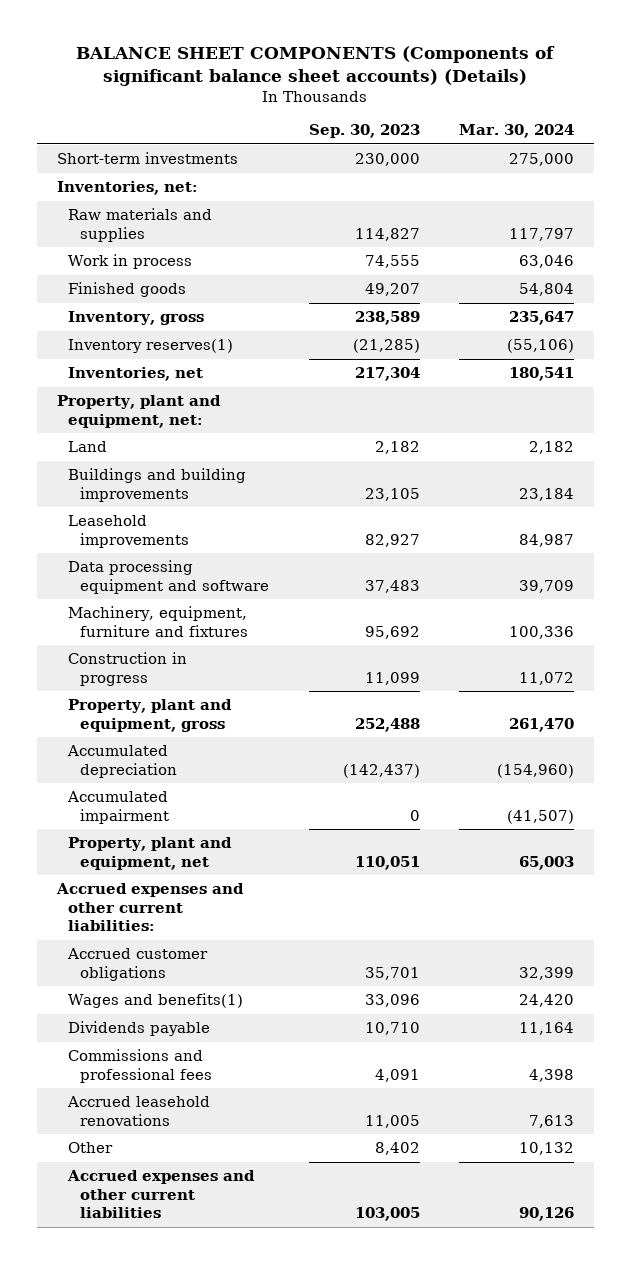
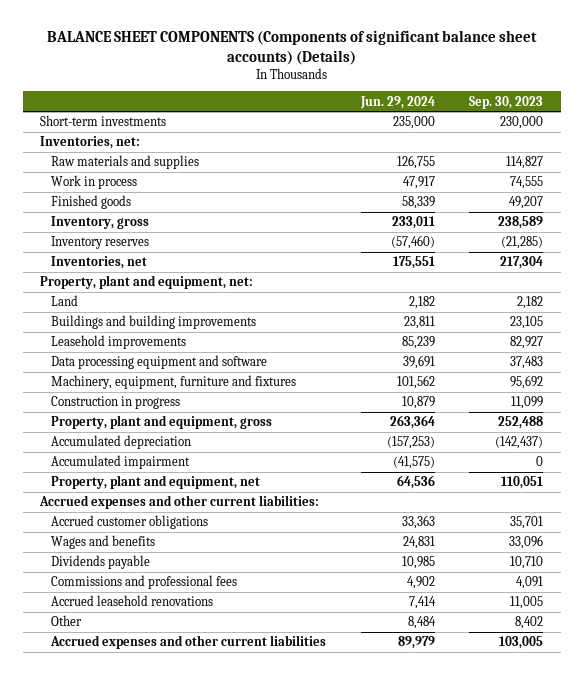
[459,124,575,139] Mar. 30, 2024 -> none
none -> [359,95,435,109] Jun. 29, 2024
[68,339,234,354] Inventory reserves(1) -> [51,236,150,250] Inventory reserves
[68,993,244,1009] Wages and benefits(1) -> [51,535,156,550] Wages and benefits

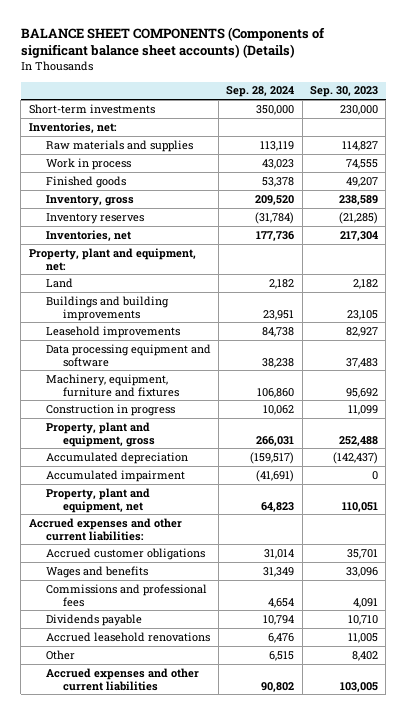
[359,95,435,109] Jun. 29, 2024 -> none
none -> [226,86,295,98] Sep. 28, 2024
[51,555,151,570] Dividends payable -> [45,613,142,626] Dividends payable

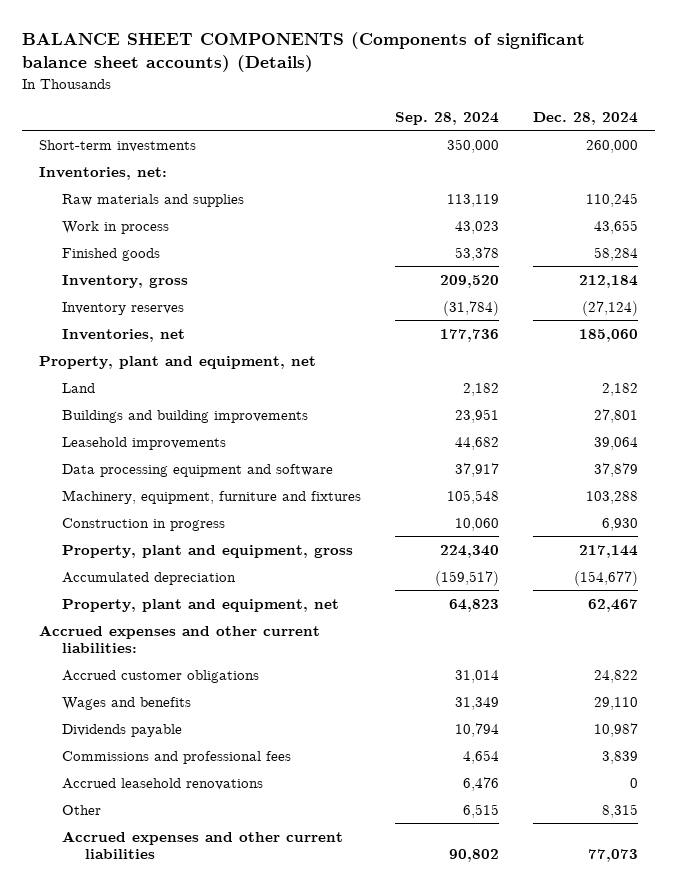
[309,86,378,98] Sep. 30, 2023 -> none
none -> [532,111,638,125] Dec. 28, 2024
[28,247,196,271] Property, plant and equipment, net: -> [39,355,317,369] Property, plant and equipment, net
[262,326,295,337] 84,738 -> [454,436,499,450] 44,682
[262,357,295,368] 38,238 -> [454,462,499,477] 37,917
[257,387,295,398] 106,860 -> [446,489,499,504] 105,548
[263,404,295,415] 10,062 -> [454,517,499,531] 10,060
[256,435,295,446] 266,031 -> [439,544,499,558] 224,340
[45,469,185,482] Accumulated impairment -> none
[45,583,207,607] Commissions and professional fees -> [62,750,292,764] Commissions and professional fees

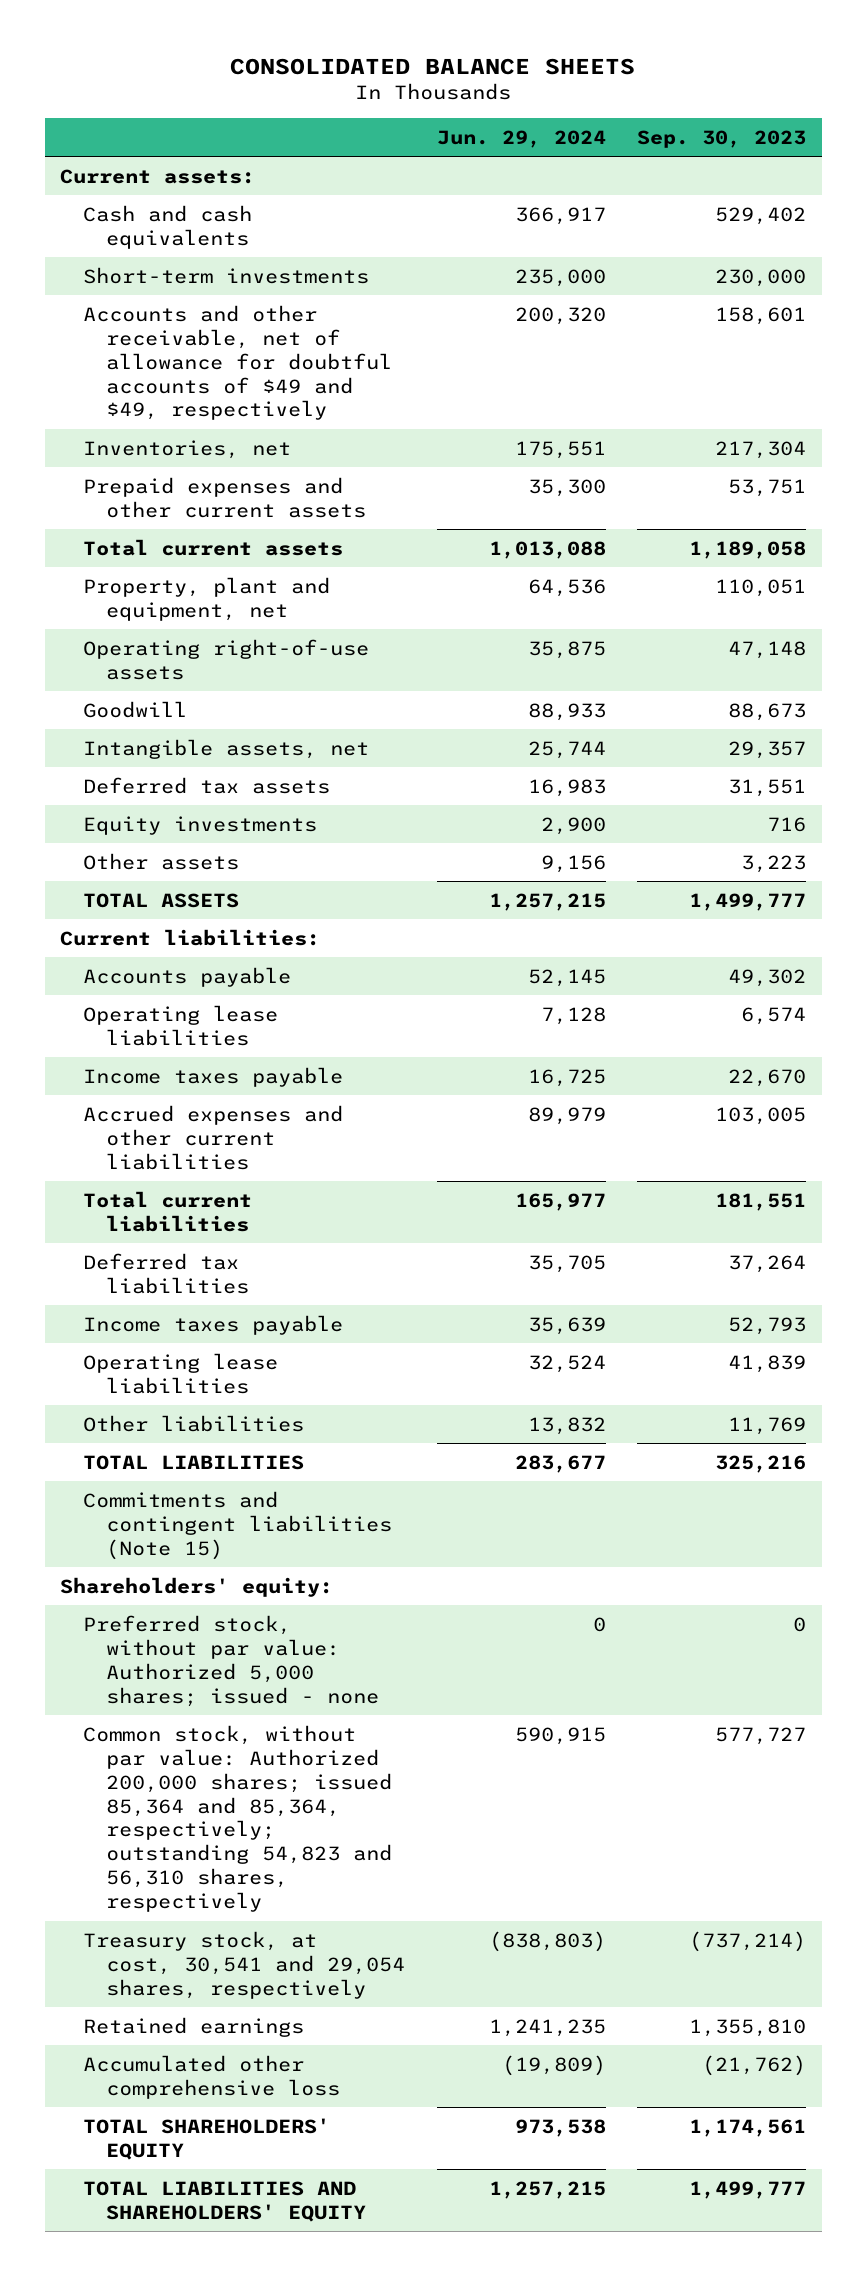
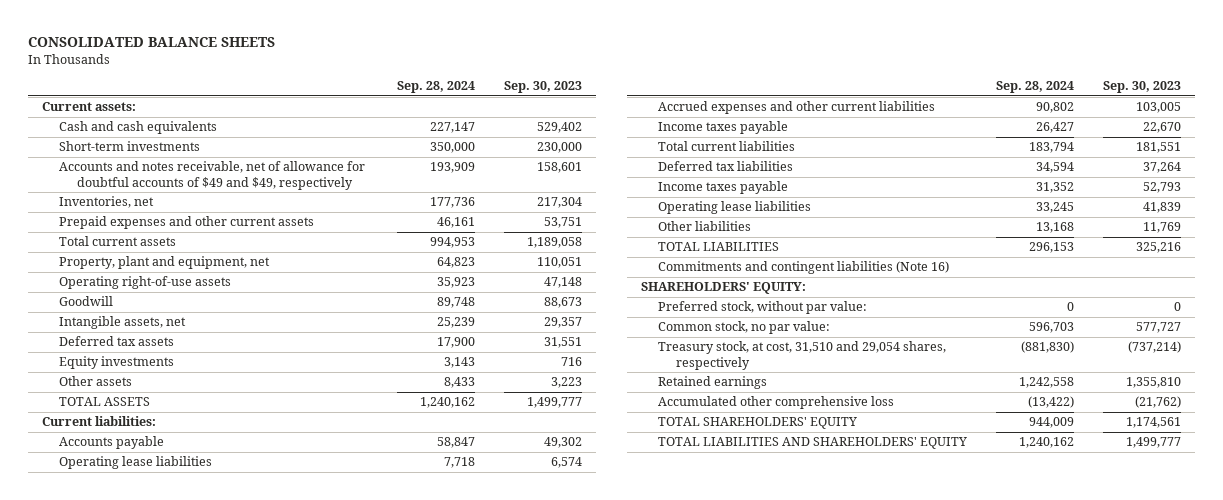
[436,129,606,148] Jun. 29, 2024 -> none
none -> [397,81,476,94] Sep. 28, 2024
[83,304,392,421] Accounts and other receivable, net of allowance for doubtful accounts of $49 and $49, respectively -> [59,161,366,190] Accounts and notes receivable, net of allowance for doubtful accounts of $49 and $49, respectively
[83,1066,344,1087] Income taxes payable -> [658,121,789,135] Income taxes payable
[83,1490,392,1560] Commitments and contingent liabilities (Note 15) -> [658,261,950,275] Commitments and contingent liabilities (Note 16)
[60,1576,334,1597] Shareholders' equity: -> [641,282,807,295] SHAREHOLDERS' EQUITY:
[83,1614,379,1707] Preferred stock, without par value: Authorized 5,000 shares; issued - none -> [658,301,868,315] Preferred stock, without par value:
[83,1724,392,1913] Common stock, without par value: Authorized 200,000 shares; issued 85,364 and 85,364, respectively; outstanding 54,823 and 56,310 shares, respectively -> [658,321,831,335] Common stock, no par value:
[83,1930,405,1999] Treasury stock, at cost, 30,541 and 29,054 shares, respectively -> [658,341,947,370] Treasury stock, at cost, 31,510 and 29,054 shares, respectively

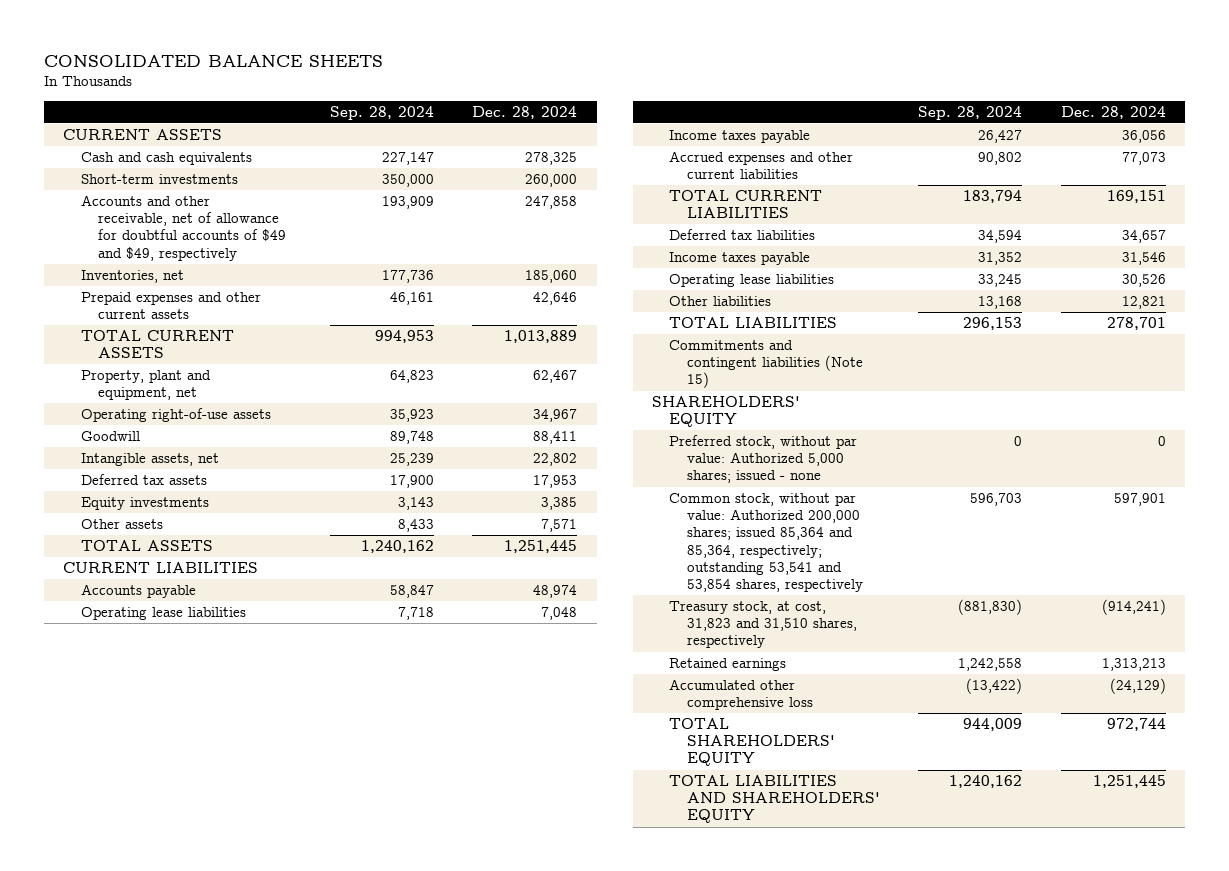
[503,81,582,94] Sep. 30, 2023 -> none
none -> [472,105,578,119] Dec. 28, 2024
[42,102,137,112] Current assets: -> [63,129,223,141] CURRENT ASSETS
[59,161,366,190] Accounts and notes receivable, net of allowance for doubtful accounts of $49 and $49, respectively -> [80,195,287,261] Accounts and other receivable, net of allowance for doubtful accounts of $49 and $49, respectively
[59,236,177,247] Total current assets -> [80,330,234,359] TOTAL CURRENT ASSETS
[42,416,157,427] Current liabilities: -> [63,562,259,574] CURRENT LIABILITIES
[658,101,936,115] Accrued expenses and other current liabilities -> [669,151,854,180] Accrued expenses and other current liabilities
[658,141,796,152] Total current liabilities -> [669,190,823,219] TOTAL CURRENT LIABILITIES
[658,261,950,275] Commitments and contingent liabilities (Note 16) -> [669,340,863,389] Commitments and contingent liabilities (Note 15)
[641,282,807,295] SHAREHOLDERS' EQUITY: -> [652,396,801,428] SHAREHOLDERS' EQUITY
[658,301,868,315] Preferred stock, without par value: -> [669,435,858,484] Preferred stock, without par value: Authorized 5,000 shares; issued - none
[658,321,831,335] Common stock, no par value: -> [669,493,863,593] Common stock, without par value: Authorized 200,000 shares; issued 85,364 and 85,364, respectively; outstanding 53,541 and 53,854 shares, respectively
[658,341,947,370] Treasury stock, at cost, 31,510 and 29,054 shares, respectively -> [669,601,857,649] Treasury stock, at cost, 31,823 and 31,510 shares, respectively

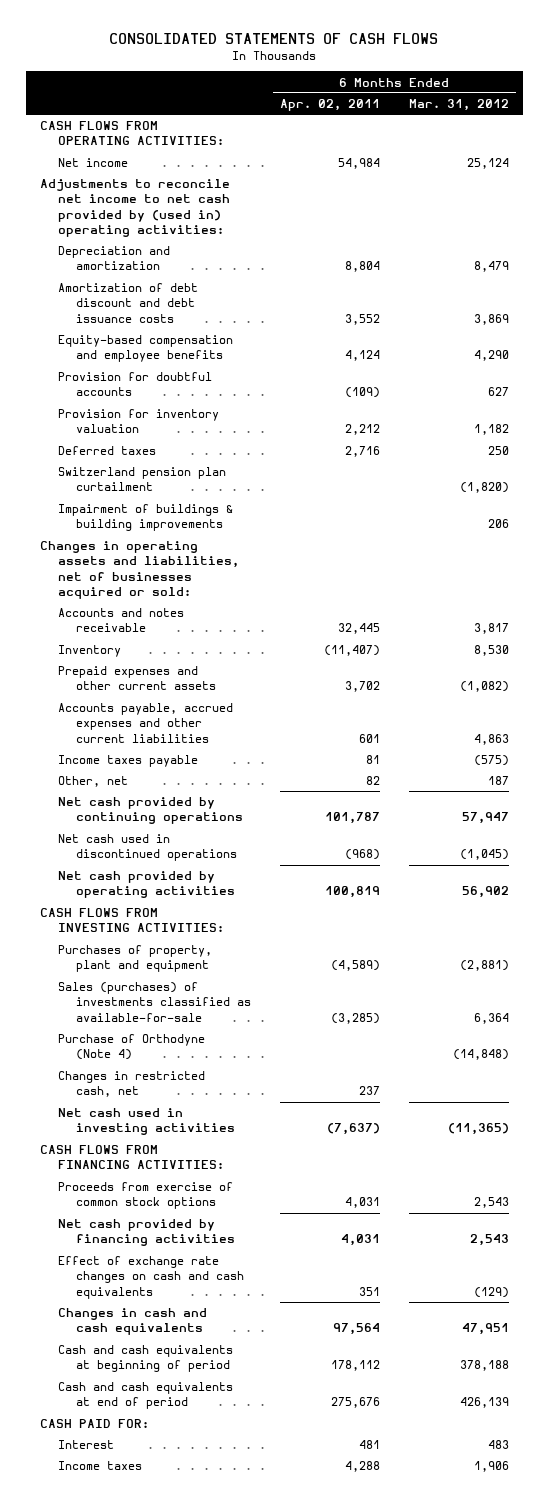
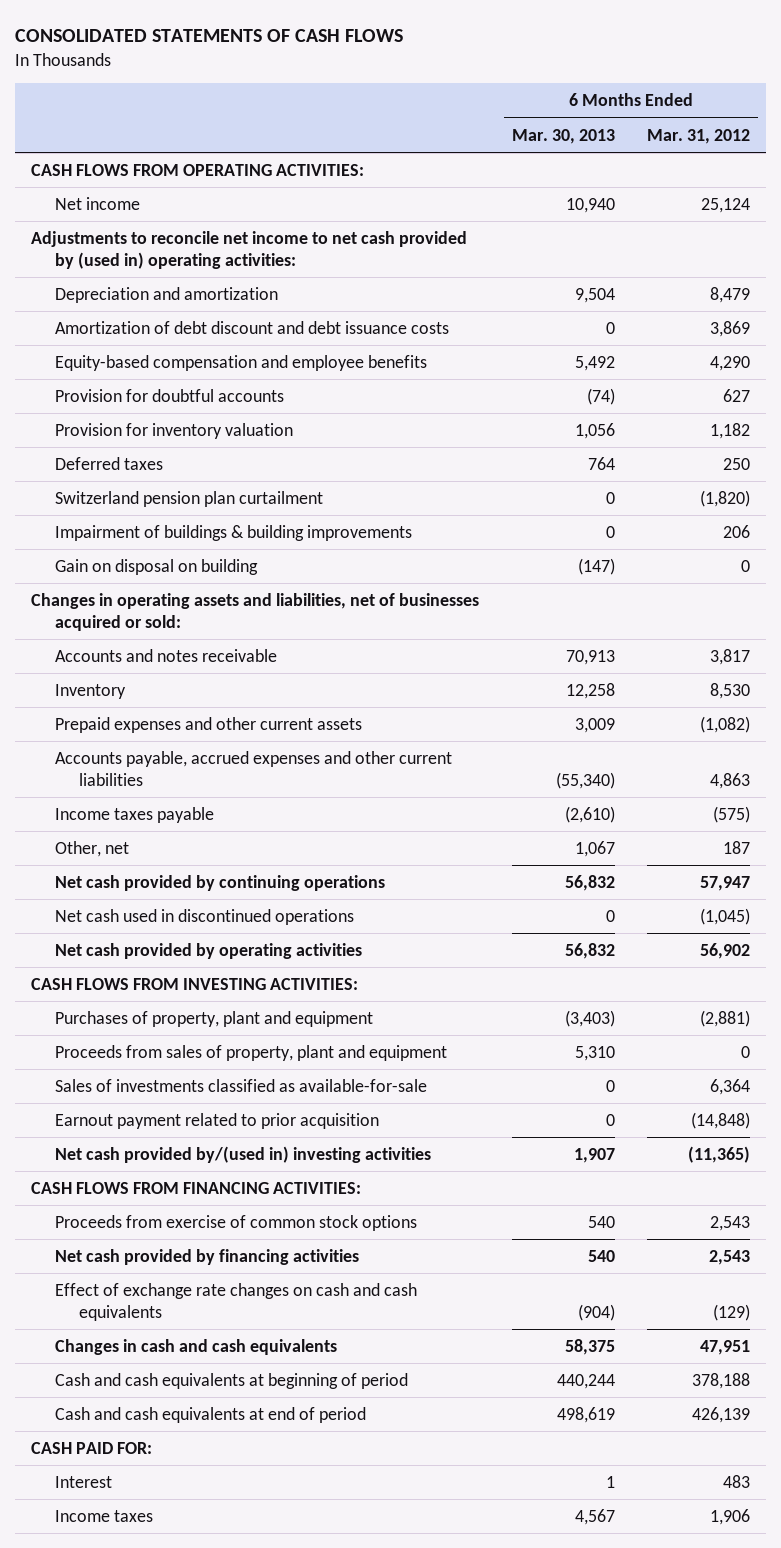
[279,99,380,112] Apr. 02, 2011 -> none
none -> [511,128,615,144] Mar. 30, 2013
none -> [55,558,259,575] Gain on disposal on building
[58,1071,206,1098] Changes in restricted cash, net -> none
none -> [55,1044,448,1061] Proceeds from sales of property, plant and equipment
[58,982,252,1022] Sales (purchases) of investments classified as available-for-sale -> [55,1078,428,1092] Sales of investments classified as available-for-sale
[58,1034,206,1061] Purchase of Orthodyne (Note 4) -> [55,1112,380,1129] Earnout payment related to prior acquisition
[58,1108,236,1136] Net cash used in investing activities -> [55,1145,432,1163] Net cash provided by/(used in) investing activities

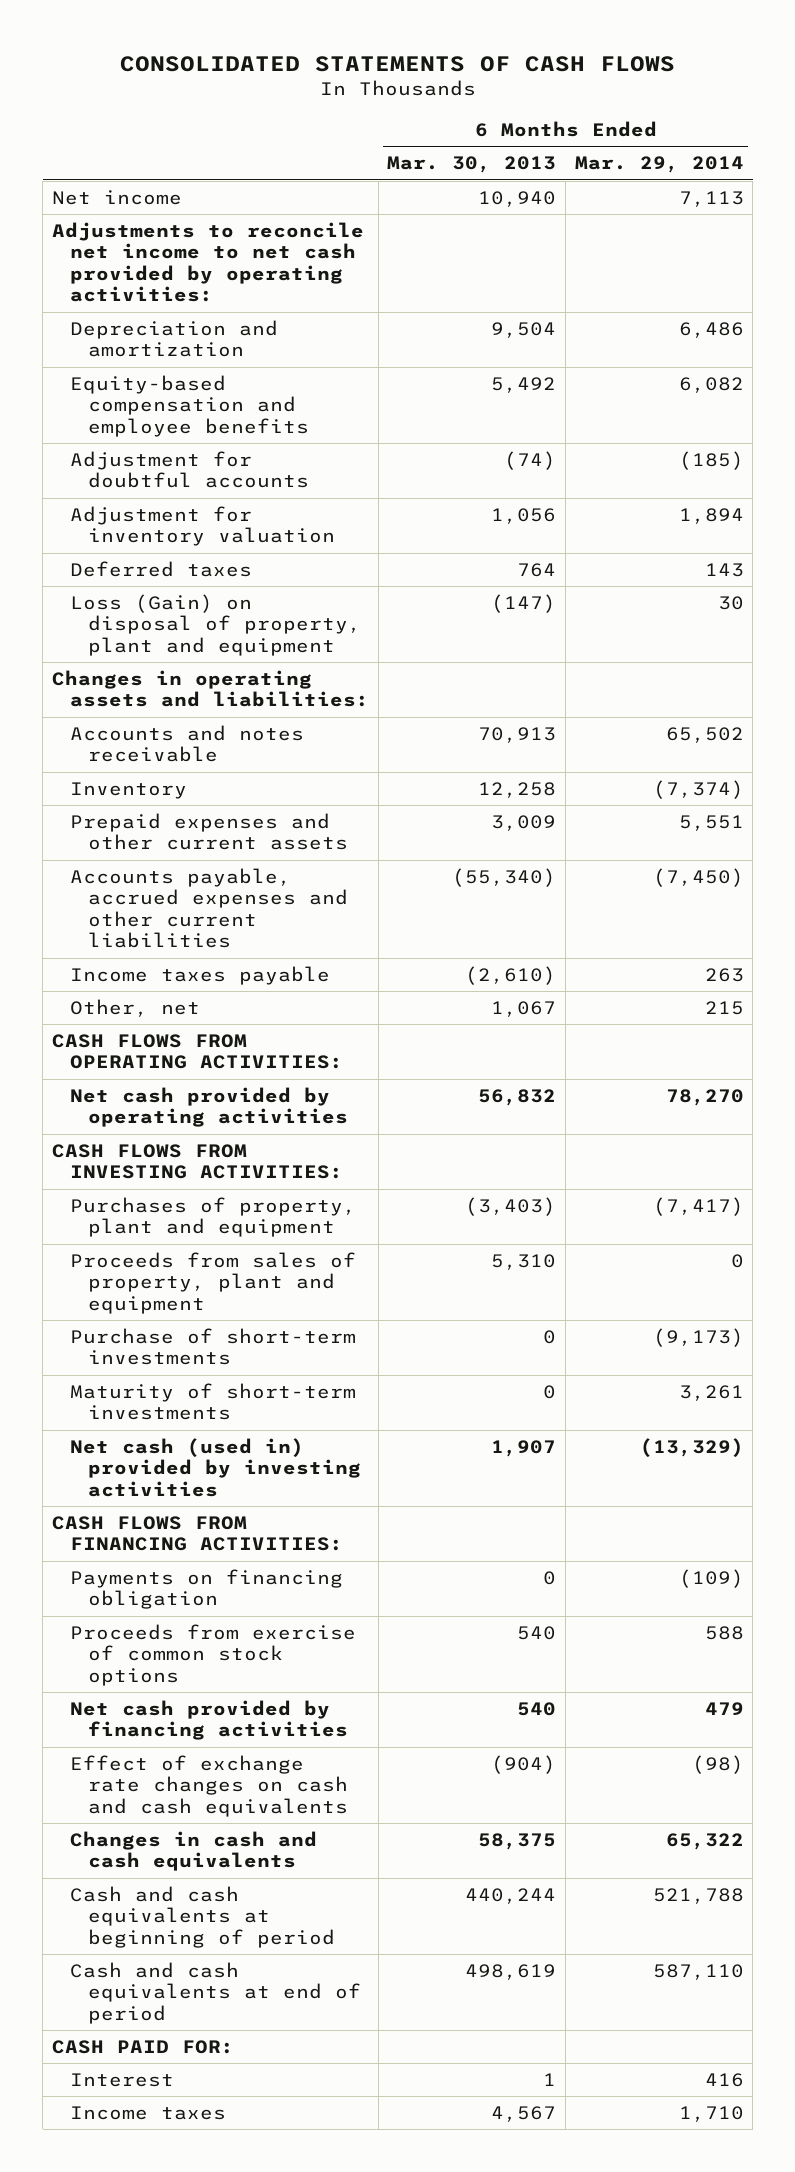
[647,128,751,144] Mar. 31, 2012 -> none
none -> [574,156,744,174] Mar. 29, 2014
[31,230,468,269] Adjustments to reconcile net income to net cash provided by (used in) operating activities: -> [51,222,364,303] Adjustments to reconcile net income to net cash provided by operating activities:
[55,320,450,334] Amortization of debt discount and debt issuance costs -> none
[55,388,285,402] Provision for doubtful accounts -> [70,451,310,489] Adjustment for doubtful accounts
[55,422,294,439] Provision for inventory valuation -> [70,506,336,547] Adjustment for inventory valuation
[55,490,324,507] Switzerland pension plan curtailment -> none
[55,524,413,541] Impairment of buildings & building improvements -> none
[55,558,259,575] Gain on disposal on building -> [70,594,362,656] Loss (Gain) on disposal of property, plant and equipment
[31,592,480,631] Changes in operating assets and liabilities, net of businesses acquired or sold: -> [51,670,370,708] Changes in operating assets and liabilities:
[55,874,386,891] Net cash provided by continuing operations -> none
[55,908,355,925] Net cash used in discontinued operations -> none
[31,163,365,176] CASH FLOWS FROM OPERATING ACTIVITIES: -> [51,1034,344,1070] CASH FLOWS FROM OPERATING ACTIVITIES:
[55,1078,428,1092] Sales of investments classified as available-for-sale -> none
[55,1112,380,1129] Earnout payment related to prior acquisition -> none
none -> [70,1328,357,1366] Purchase of short-term investments
none -> [70,1383,357,1421] Maturity of short-term investments
[55,1145,432,1163] Net cash provided by/(used in) investing activities -> [70,1438,362,1497] Net cash (used in) provided by investing activities
none -> [70,1569,344,1610] Payments on financing obligation

